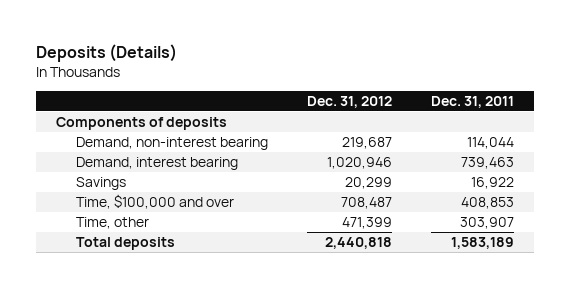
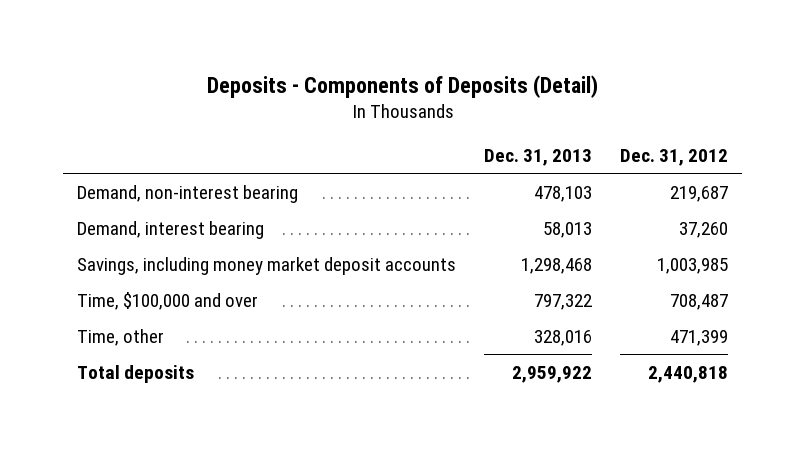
[36,43,178,62] Deposits (Details) -> [206,74,598,98] Deposits - Components of Deposits (Detail)
[431,95,515,108] Dec. 31, 2011 -> none
none -> [484,149,593,167] Dec. 31, 2013
[56,117,228,131] Components of deposits -> none
[75,177,126,191] Savings -> none
[326,157,392,170] 1,020,946 -> [679,221,729,238] 37,260
none -> [77,256,457,275] Savings, including money market deposit accounts

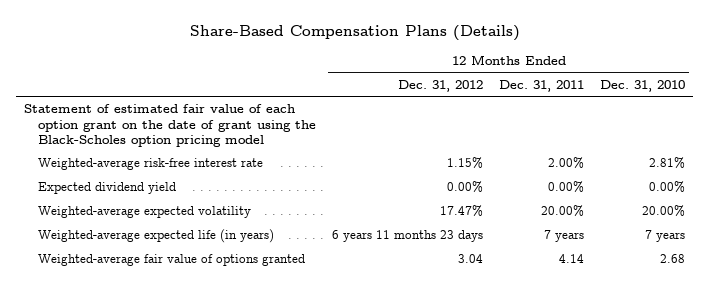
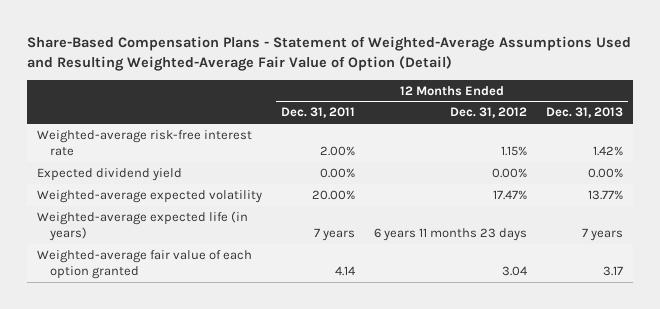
[189,24,520,41] Share-Based Compensation Plans (Details) -> [27,35,632,71] Share-Based Compensation Plans - Statement of Weighted-Average Assumptions Used and Resulting Weighted-Average Fair Value of Option (Detail)
[600,79,686,92] Dec. 31, 2010 -> none
none -> [546,107,624,119] Dec. 31, 2013
[23,104,317,148] Statement of estimated fair value of each option grant on the date of grant using the Black-Scholes option pricing model -> none
[38,254,306,267] Weighted-average fair value of options granted -> [36,249,252,279] Weighted-average fair value of each option granted

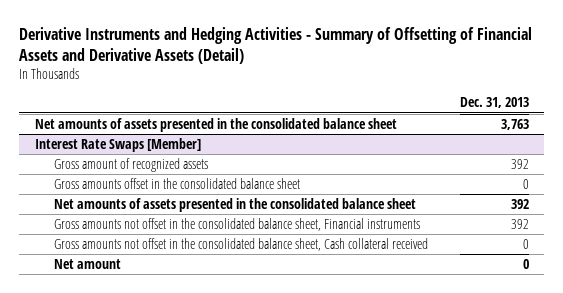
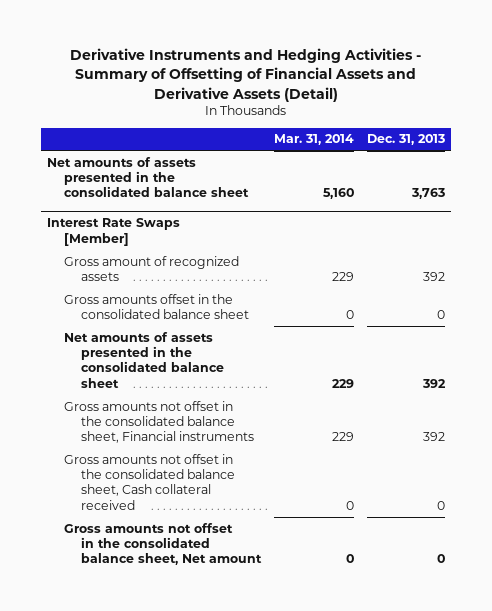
none -> [273,134,354,146] Mar. 31, 2014
[54,258,122,269] Net amount -> [64,522,263,566] Gross amounts not offset in the consolidated balance sheet, Net amount

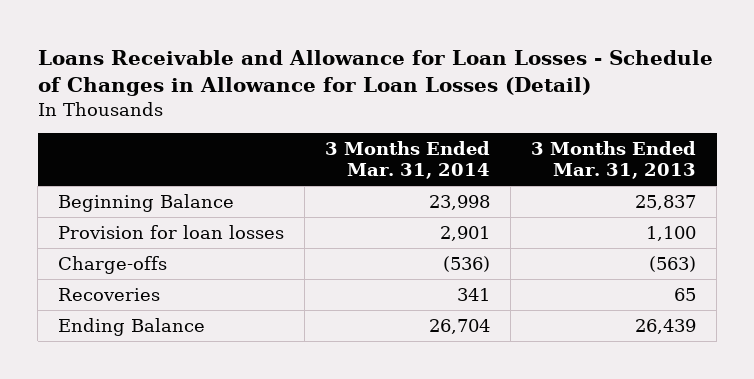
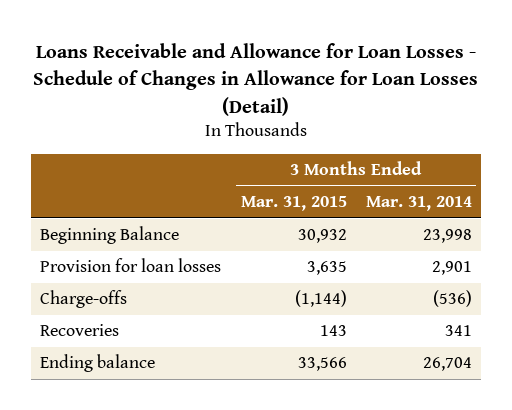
[531,141,697,179] 3 Months Ended Mar. 31, 2013 -> none
none -> [240,196,347,212] Mar. 31, 2015
[58,318,206,337] Ending Balance -> [40,354,156,373] Ending balance

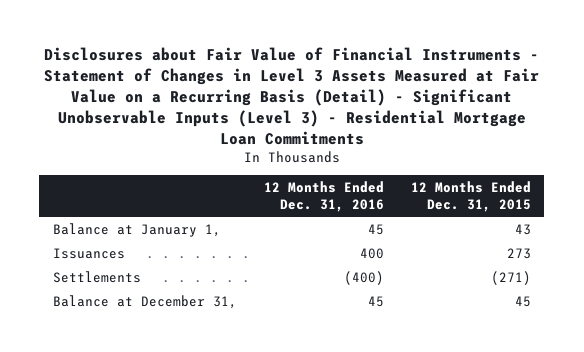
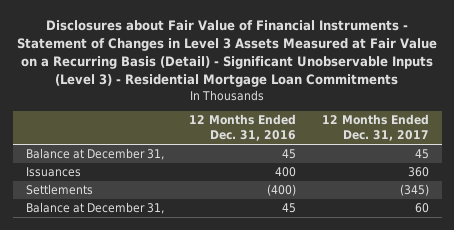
[410,180,531,212] 12 Months Ended Dec. 31, 2015 -> none
none -> [321,114,429,142] 12 Months Ended Dec. 31, 2017
[52,222,221,237] Balance at January 1, -> [25,148,164,161] Balance at December 31,

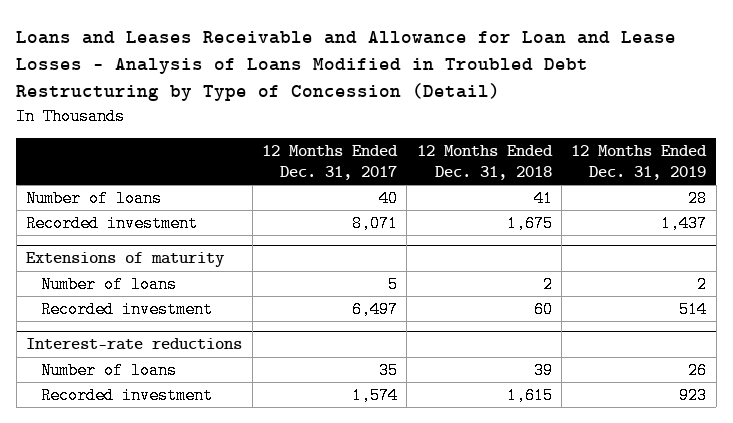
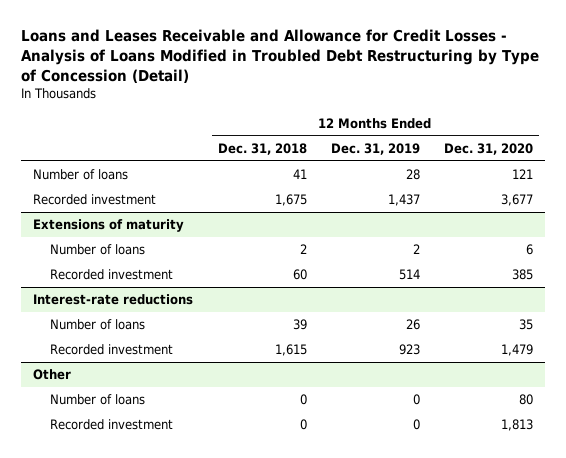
[16,31,677,102] Loans and Leases Receivable and Allowance for Loan and Lease Losses - Analysis of Loans Modified in Troubled Debt Restructuring by Type of Concession (Detail) -> [21,29,540,83] Loans and Leases Receivable and Allowance for Credit Losses - Analysis of Loans Modified in Troubled Debt Restructuring by Type of Concession (Detail)
[262,144,399,180] 12 Months Ended Dec. 31, 2017 -> none
none -> [443,142,533,155] Dec. 31, 2020
none -> [33,369,72,381] Other
none -> [49,394,145,406] Number of loans
none -> [49,419,173,431] Recorded investment

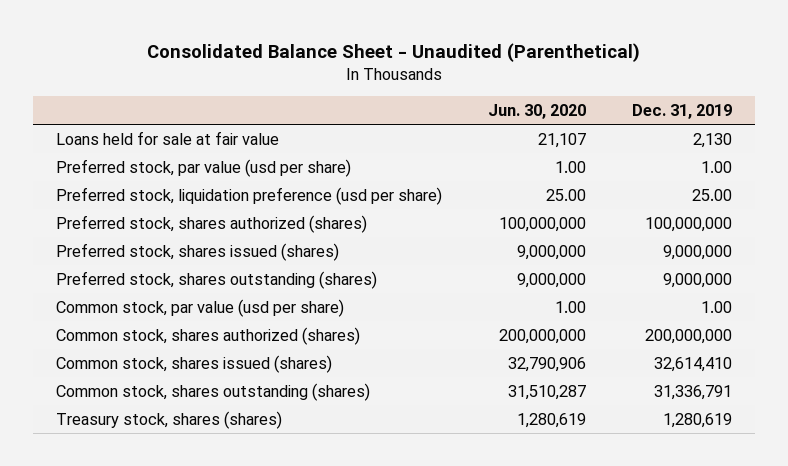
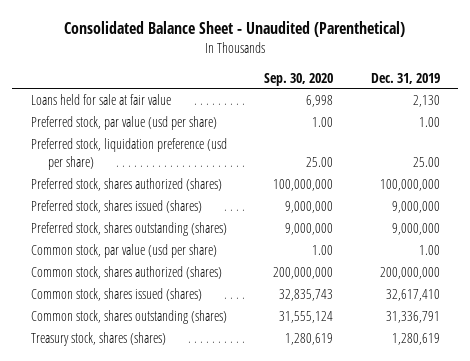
[487,104,586,120] Jun. 30, 2020 -> none
none -> [264,72,334,86] Sep. 30, 2020
[653,356,732,372] 32,614,410 -> [385,288,440,301] 32,617,410

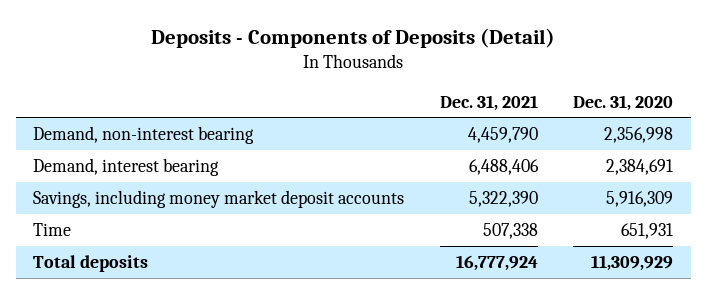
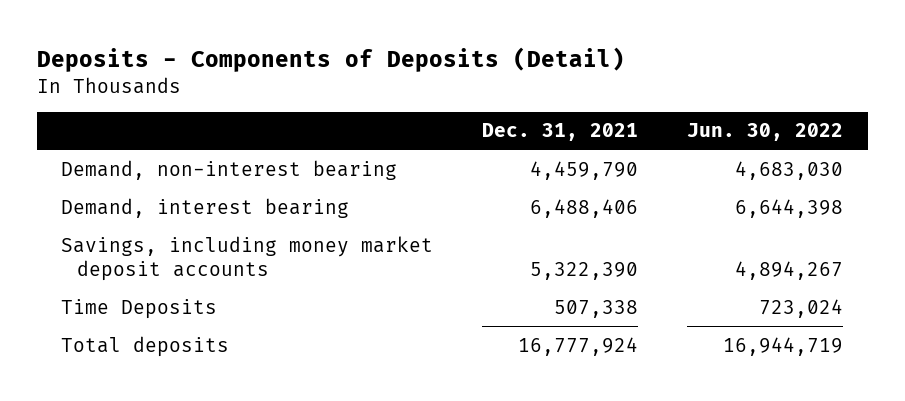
[573,94,674,111] Dec. 31, 2020 -> none
none -> [687,123,844,142] Jun. 30, 2022
[33,222,72,236] Time -> [61,298,218,319] Time Deposits

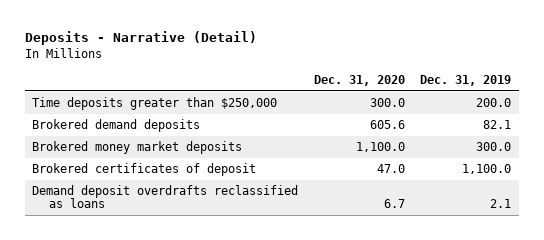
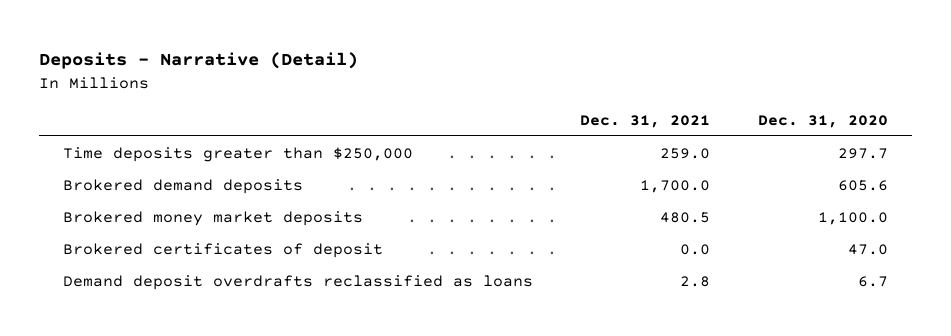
[420,75,512,87] Dec. 31, 2019 -> none
none -> [580,114,711,128] Dec. 31, 2021
[369,98,405,108] 300.0 -> [837,147,888,159] 297.7

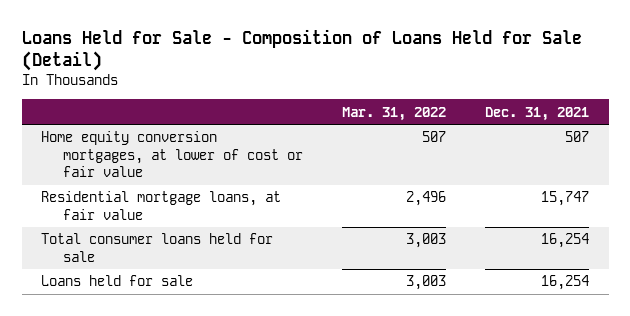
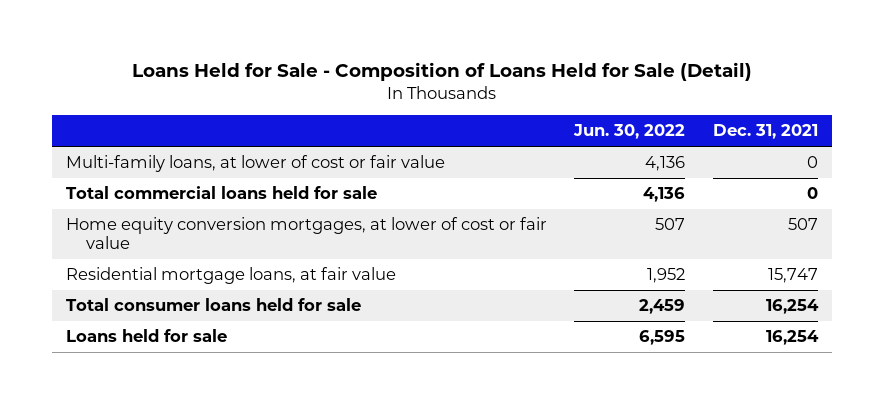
[342,106,447,121] Mar. 31, 2022 -> none
none -> [573,124,686,140] Jun. 30, 2022
none -> [65,155,445,173] Multi-family loans, at lower of cost or fair value
none -> [65,186,377,200] Total commercial loans held for sale

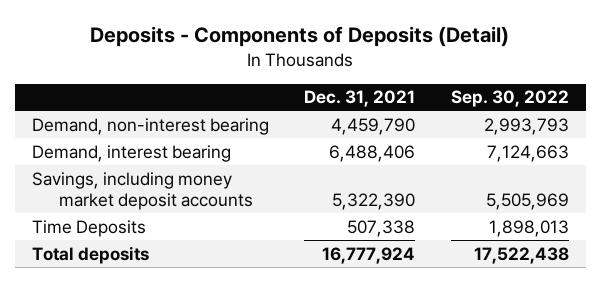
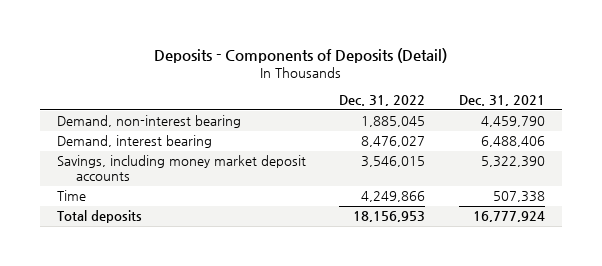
[450,90,569,108] Sep. 30, 2022 -> none
none -> [339,95,426,107] Dec. 31, 2022
[32,219,147,237] Time Deposits -> [56,190,86,202] Time

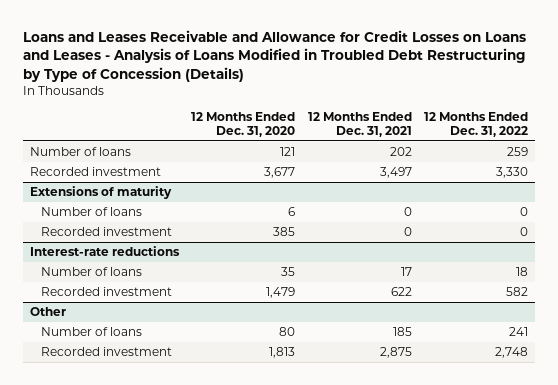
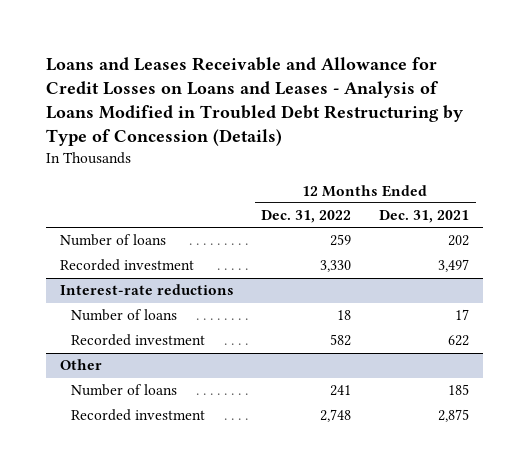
[191,112,296,138] 12 Months Ended Dec. 31, 2020 -> none
[29,186,172,200] Extensions of maturity -> none
[40,207,142,217] Number of loans -> none
[40,227,172,237] Recorded investment -> none

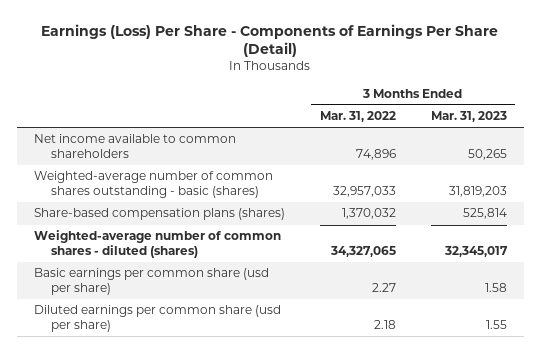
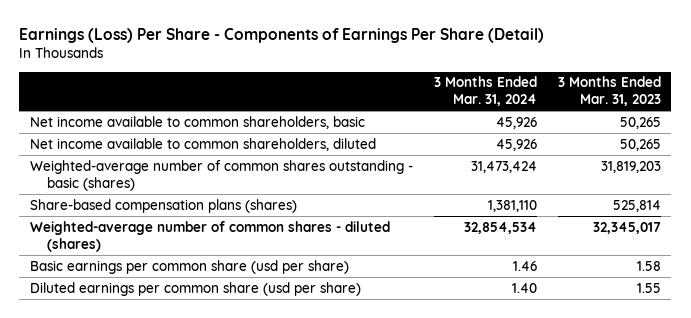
[319,111,396,123] Mar. 31, 2022 -> none
none -> [433,76,537,107] 3 Months Ended Mar. 31, 2024
[34,134,237,159] Net income available to common shareholders -> [29,115,365,129] Net income available to common shareholders, basic
none -> [29,137,376,151] Net income available to common shareholders, diluted

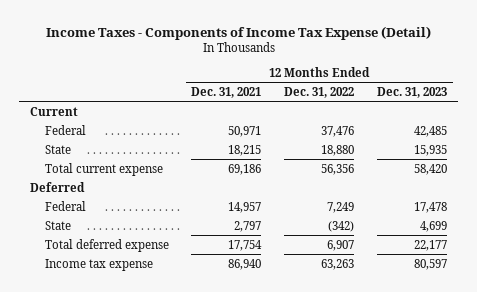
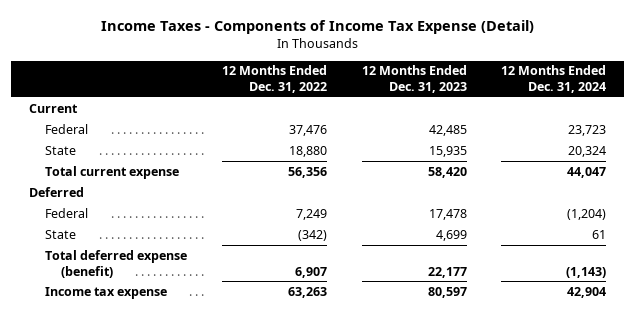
[191,87,262,99] Dec. 31, 2021 -> none
none -> [501,65,607,94] 12 Months Ended Dec. 31, 2024
[44,238,169,252] Total deferred expense -> [44,249,187,278] Total deferred expense (benefit)

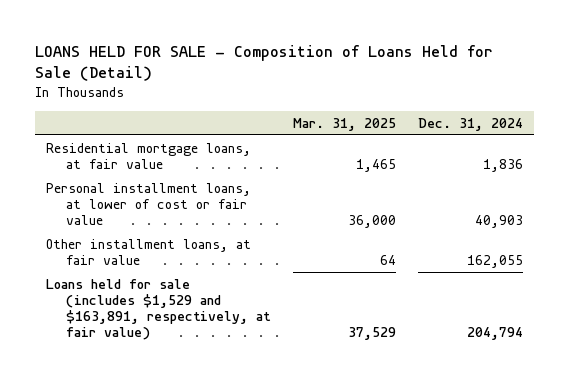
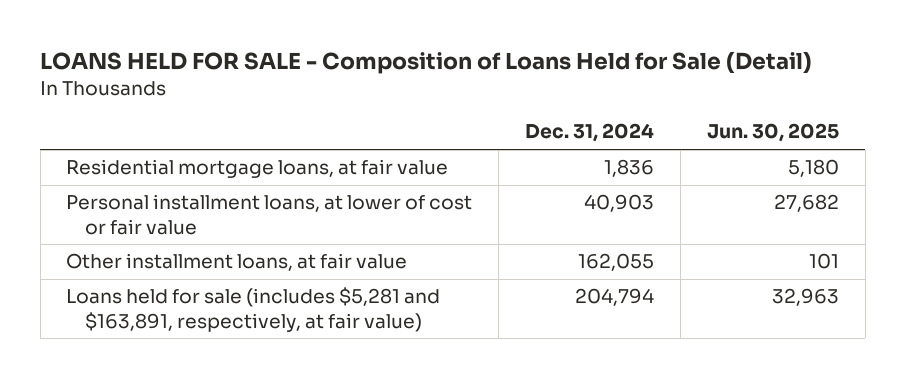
[292,117,396,131] Mar. 31, 2025 -> none
none -> [706,123,839,143] Jun. 30, 2025
[46,278,272,340] Loans held for sale (includes $1,529 and $163,891, respectively, at fair value) -> [66,287,441,332] Loans held for sale (includes $5,281 and $163,891, respectively, at fair value)

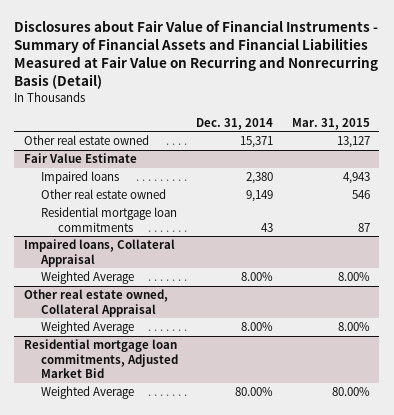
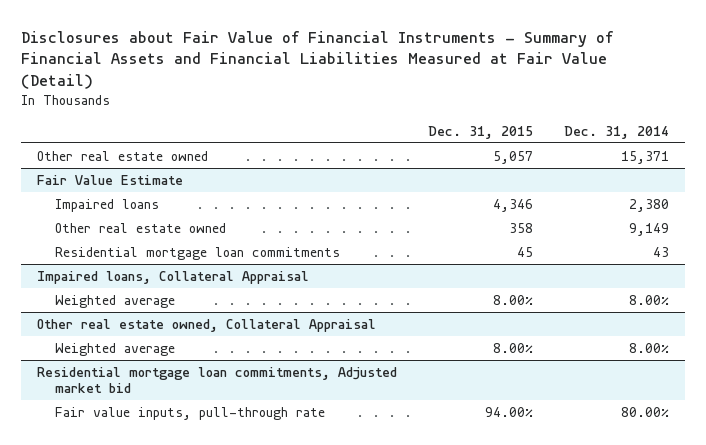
[14,20,379,90] Disclosures about Fair Value of Financial Instruments - Summary of Financial Assets and Financial Liabilities Measured at Fair Value on Recurring and Nonrecurring Basis (Detail) -> [20,30,614,89] Disclosures about Fair Value of Financial Instruments - Summary of Financial Assets and Financial Liabilities Measured at Fair Value (Detail)
[292,117,371,130] Mar. 31, 2015 -> none
none -> [427,125,533,139] Dec. 31, 2015
[40,270,134,284] Weighted Average -> [54,294,175,308] Weighted average
[40,385,134,399] Weighted Average -> none
[40,320,134,334] Weighted Average -> [54,342,175,356] Weighted average
[23,338,178,379] Residential mortgage loan commitments, Adjusted Market Bid -> [36,366,397,394] Residential mortgage loan commitments, Adjusted market bid
none -> [54,406,325,420] Fair value inputs, pull-through rate

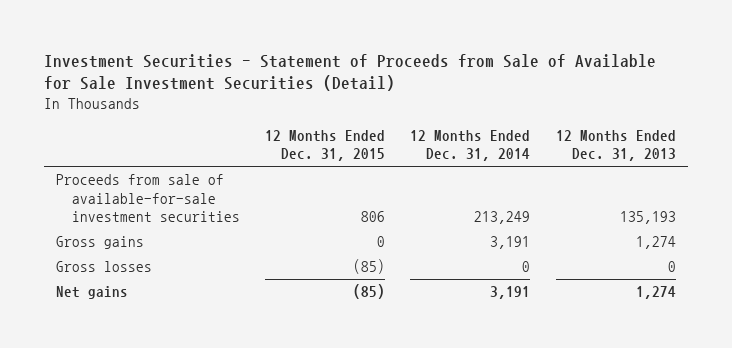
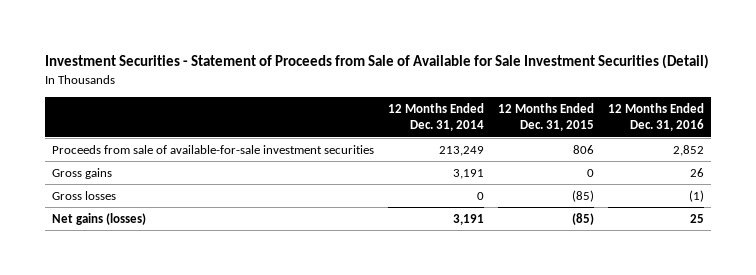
[555,129,676,162] 12 Months Ended Dec. 31, 2013 -> none
none -> [607,102,704,132] 12 Months Ended Dec. 31, 2016
[56,286,129,300] Net gains -> [52,212,147,225] Net gains (losses)

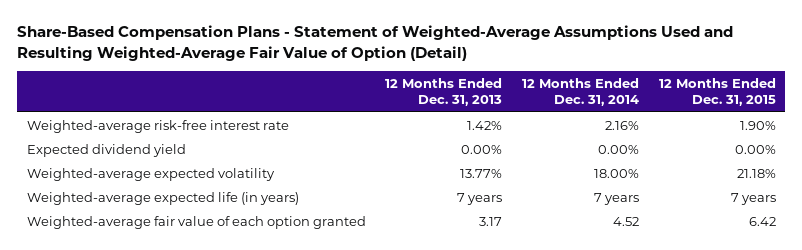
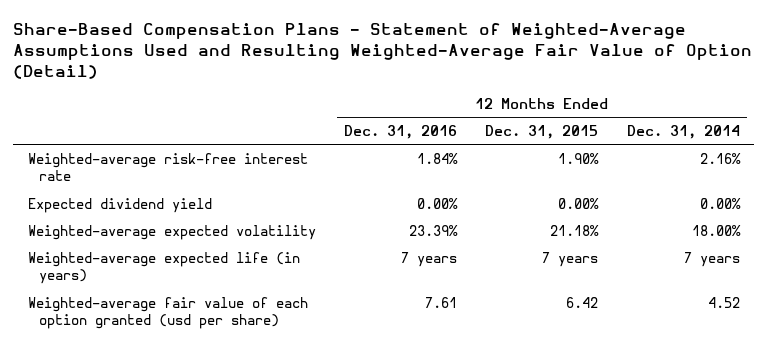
[385,77,503,107] 12 Months Ended Dec. 31, 2013 -> none
none -> [343,124,457,139] Dec. 31, 2016
[26,215,366,229] Weighted-average fair value of each option granted -> [27,296,308,330] Weighted-average fair value of each option granted (usd per share)

